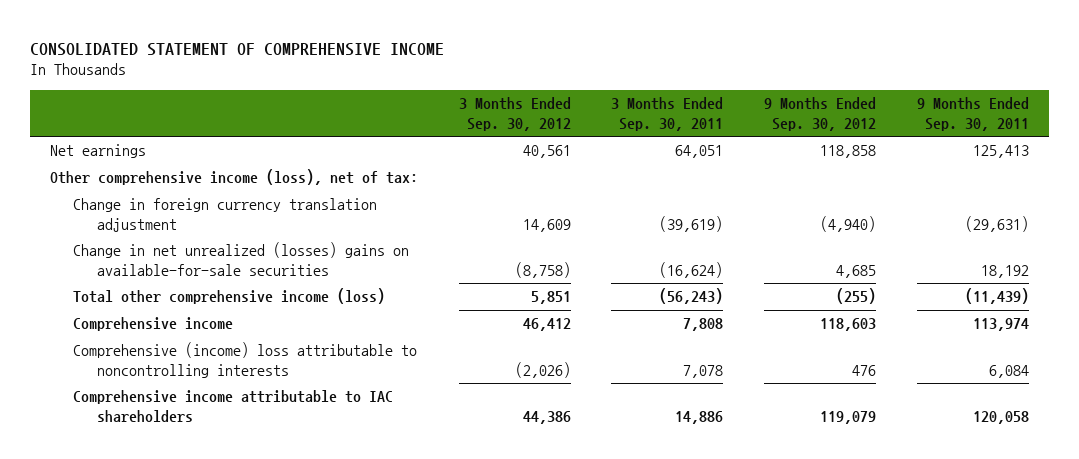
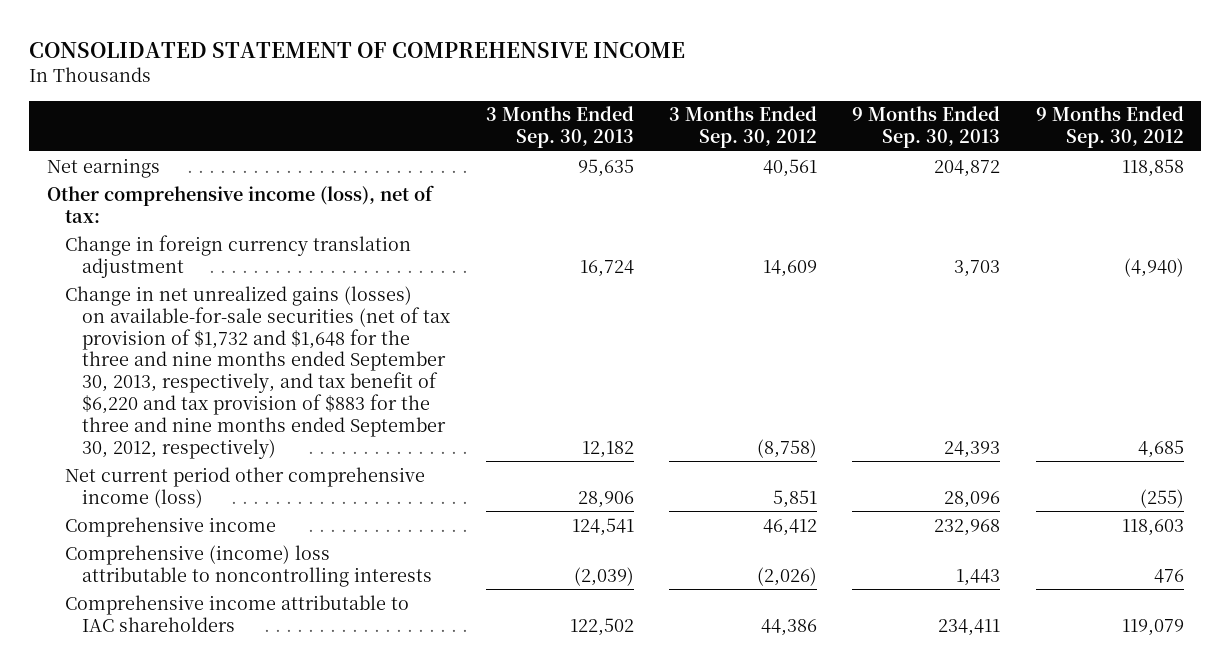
[611,96,724,131] 3 Months Ended Sep. 30, 2011 -> none
[916,96,1029,131] 9 Months Ended Sep. 30, 2011 -> none
none -> [485,106,634,149] 3 Months Ended Sep. 30, 2013
none -> [852,106,1001,149] 9 Months Ended Sep. 30, 2013
[73,242,410,276] Change in net unrealized (losses) gains on available-for-sale securities -> [64,285,451,459] Change in net unrealized gains (losses) on available-for-sale securities (net of tax provision of $1,732 and $1,648 for the three and nine months ended September 30, 2013, respectively, and tax benefit of $6,220 and tax provision of $883 for the three and nine months ended September 30, 2012, respectively)
[73,288,386,305] Total other comprehensive income (loss) -> [64,466,425,508] Net current period other comprehensive income (loss)

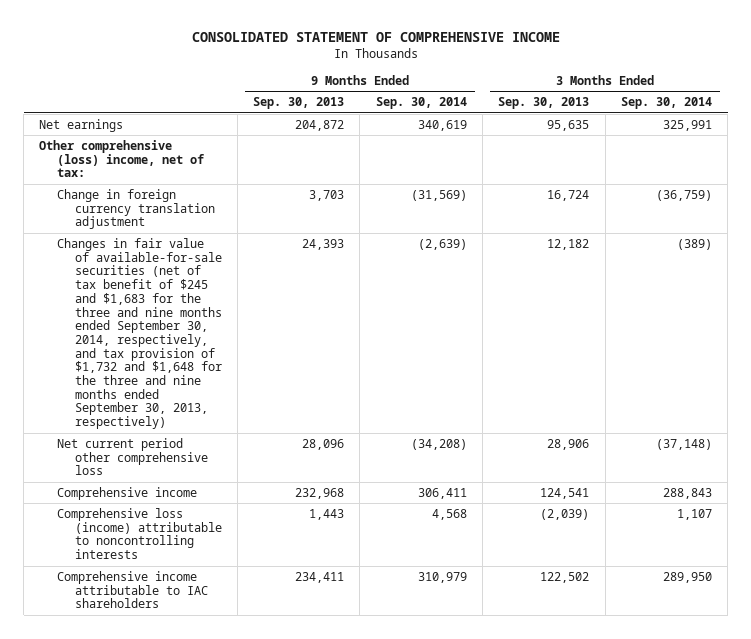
[669,106,818,149] 3 Months Ended Sep. 30, 2012 -> none
[1035,106,1184,149] 9 Months Ended Sep. 30, 2012 -> none
none -> [375,97,467,110] Sep. 30, 2014
none -> [620,97,712,110] Sep. 30, 2014
[47,184,435,223] Other comprehensive income (loss), net of tax: -> [39,139,205,178] Other comprehensive (loss) income, net of tax:
[64,285,451,459] Change in net unrealized gains (losses) on available-for-sale securities (net of tax provision of $1,732 and $1,648 for the three and nine months ended September 30, 2013, respectively, and tax benefit of $6,220 and tax provision of $883 for the three and nine months ended September 30, 2012, respectively) -> [57,237,222,430] Changes in fair value of available-for-sale securities (net of tax benefit of $245 and $1,683 for the three and nine months ended September 30, 2014, respectively, and tax provision of $1,732 and $1,648 for the three and nine months ended September 30, 2013, respectively)
[64,466,425,508] Net current period other comprehensive income (loss) -> [57,437,208,476] Net current period other comprehensive loss
[64,544,433,587] Comprehensive (income) loss attributable to noncontrolling interests -> [57,507,222,560] Comprehensive loss (income) attributable to noncontrolling interests

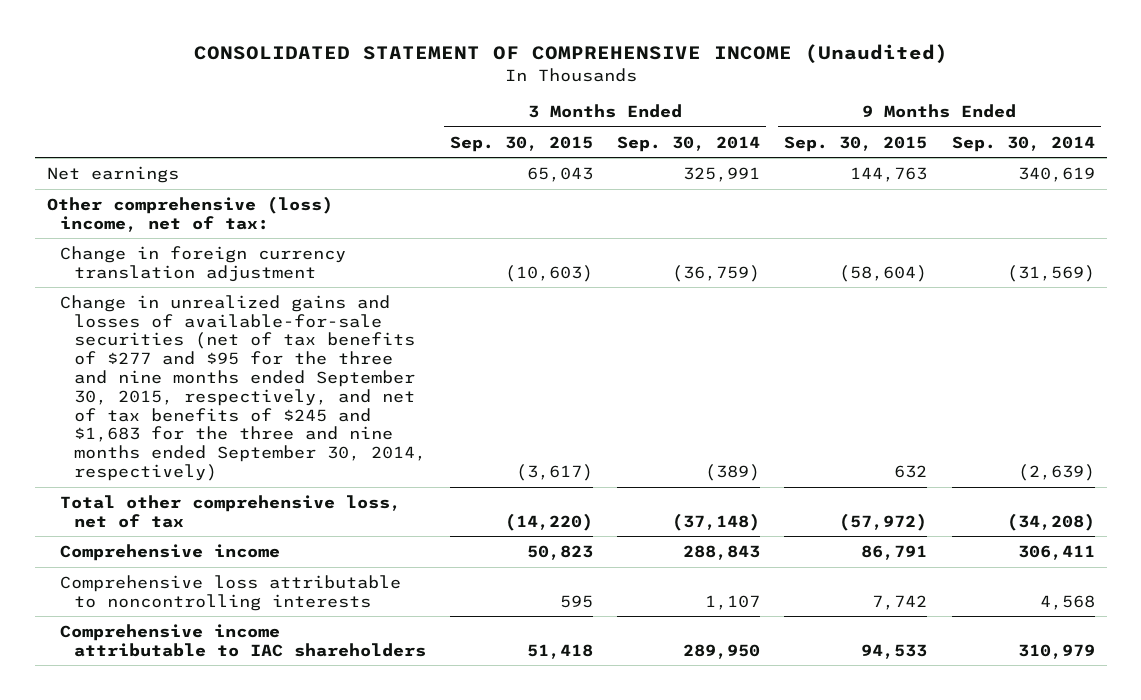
[191,32,560,43] CONSOLIDATED STATEMENT OF COMPREHENSIVE INCOME -> [193,44,948,64] CONSOLIDATED STATEMENT OF COMPREHENSIVE INCOME (Unaudited)
[253,97,345,110] Sep. 30, 2013 -> none
[498,97,590,110] Sep. 30, 2013 -> none
none -> [449,135,593,152] Sep. 30, 2015
none -> [784,135,928,152] Sep. 30, 2015
[57,237,222,430] Changes in fair value of available-for-sale securities (net of tax benefit of $245 and $1,683 for the three and nine months ended September 30, 2014, respectively, and tax provision of $1,732 and $1,648 for the three and nine months ended September 30, 2013, respectively) -> [60,294,426,481] Change in unrealized gains and losses of available-for-sale securities (net of tax benefits of $277 and $95 for the three and nine months ended September 30, 2015, respectively, and net of tax benefits of $245 and $1,683 for the three and nine months ended September 30, 2014, respectively)
[57,437,208,476] Net current period other comprehensive loss -> [60,494,402,528] Total other comprehensive loss, net of tax
[57,507,222,560] Comprehensive loss (income) attributable to noncontrolling interests -> [60,574,402,611] Comprehensive loss attributable to noncontrolling interests

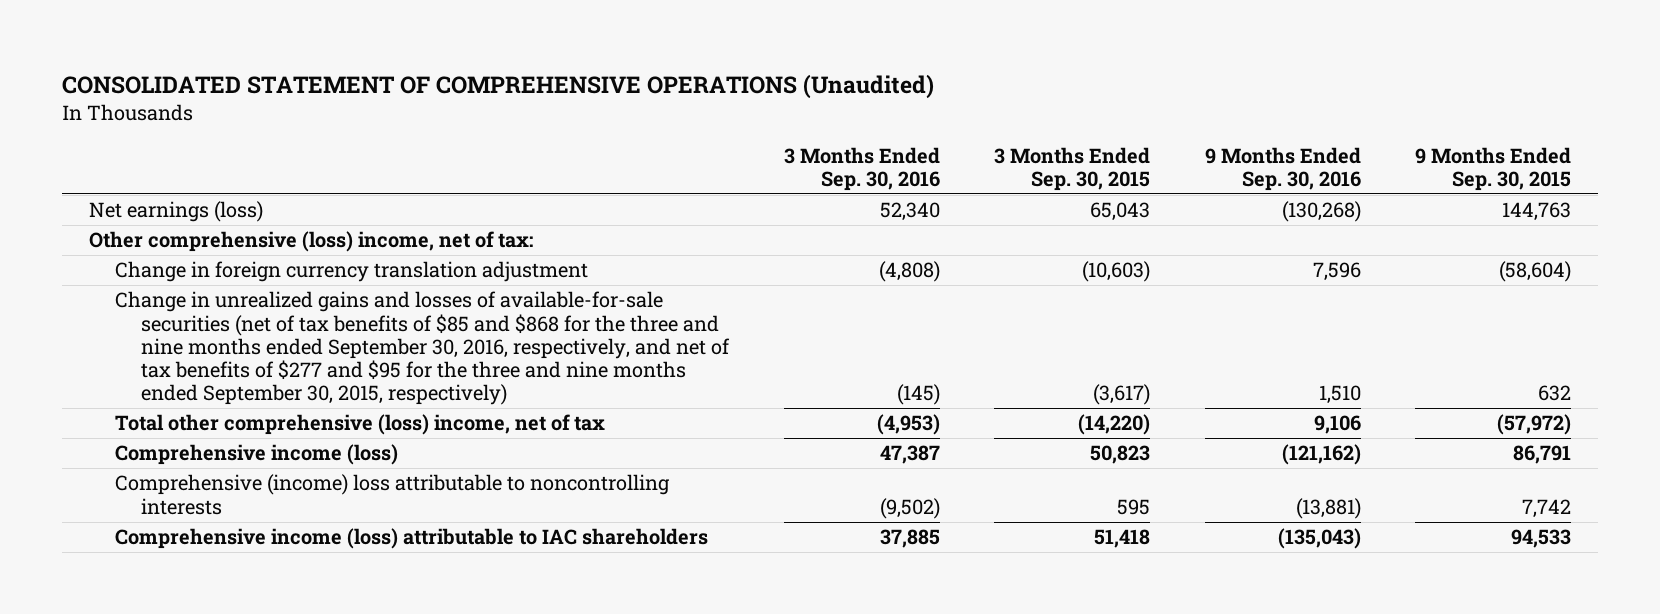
[193,44,948,64] CONSOLIDATED STATEMENT OF COMPREHENSIVE INCOME (Unaudited) -> [61,74,934,100] CONSOLIDATED STATEMENT OF COMPREHENSIVE OPERATIONS (Unaudited)
[617,135,761,152] Sep. 30, 2014 -> none
[951,135,1095,152] Sep. 30, 2014 -> none
none -> [783,146,940,192] 3 Months Ended Sep. 30, 2016
none -> [1204,146,1361,192] 9 Months Ended Sep. 30, 2016
[46,165,179,183] Net earnings -> [89,201,264,223] Net earnings (loss)
[60,294,426,481] Change in unrealized gains and losses of available-for-sale securities (net of tax benefits of $277 and $95 for the three and nine months ended September 30, 2015, respectively, and net of tax benefits of $245 and $1,683 for the three and nine months ended September 30, 2014, respectively) -> [115,291,731,406] Change in unrealized gains and losses of available-for-sale securities (net of tax benefits of $85 and $868 for the three and nine months ended September 30, 2016, respectively, and net of tax benefits of $277 and $95 for the three and nine months ended September 30, 2015, respectively)
[60,494,402,528] Total other comprehensive loss, net of tax -> [115,414,606,436] Total other comprehensive (loss) income, net of tax
[60,543,281,561] Comprehensive income -> [115,444,399,466] Comprehensive income (loss)
[60,574,402,611] Comprehensive loss attributable to noncontrolling interests -> [115,474,671,515] Comprehensive (income) loss attributable to noncontrolling interests
[60,623,426,657] Comprehensive income attributable to IAC shareholders -> [115,528,709,550] Comprehensive income (loss) attributable to IAC shareholders

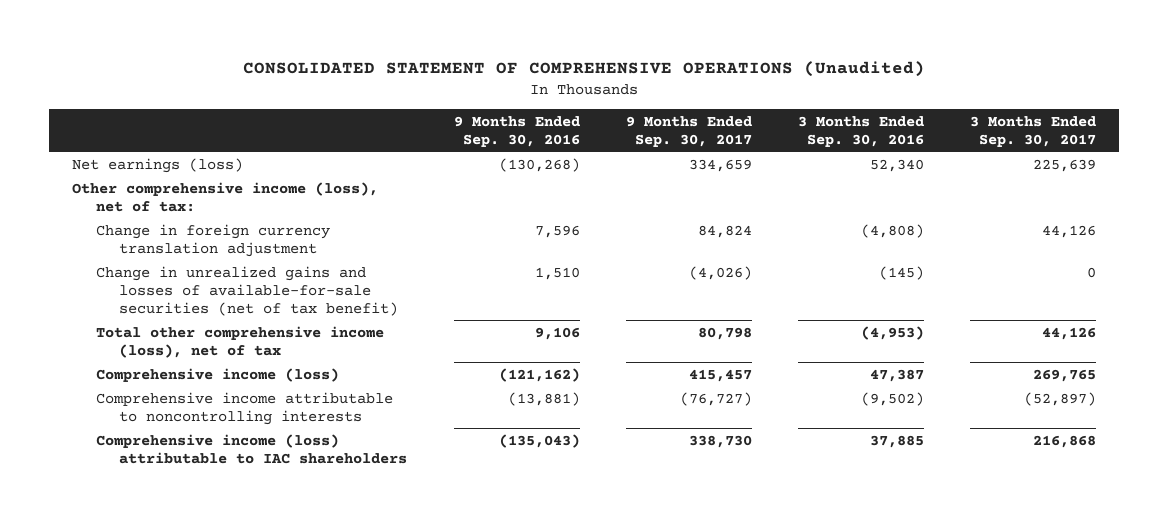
[994,146,1151,192] 3 Months Ended Sep. 30, 2015 -> none
[1415,146,1572,192] 9 Months Ended Sep. 30, 2015 -> none
none -> [625,115,752,147] 9 Months Ended Sep. 30, 2017
none -> [969,115,1096,147] 3 Months Ended Sep. 30, 2017
[89,231,534,253] Other comprehensive (loss) income, net of tax: -> [71,181,378,212] Other comprehensive income (loss), net of tax:
[115,291,731,406] Change in unrealized gains and losses of available-for-sale securities (net of tax benefits of $85 and $868 for the three and nine months ended September 30, 2016, respectively, and net of tax benefits of $277 and $95 for the three and nine months ended September 30, 2015, respectively) -> [95,265,399,316] Change in unrealized gains and losses of available-for-sale securities (net of tax benefit)
[115,414,606,436] Total other comprehensive (loss) income, net of tax -> [95,325,384,358] Total other comprehensive income (loss), net of tax
[115,474,671,515] Comprehensive (income) loss attributable to noncontrolling interests -> [95,391,393,425] Comprehensive income attributable to noncontrolling interests

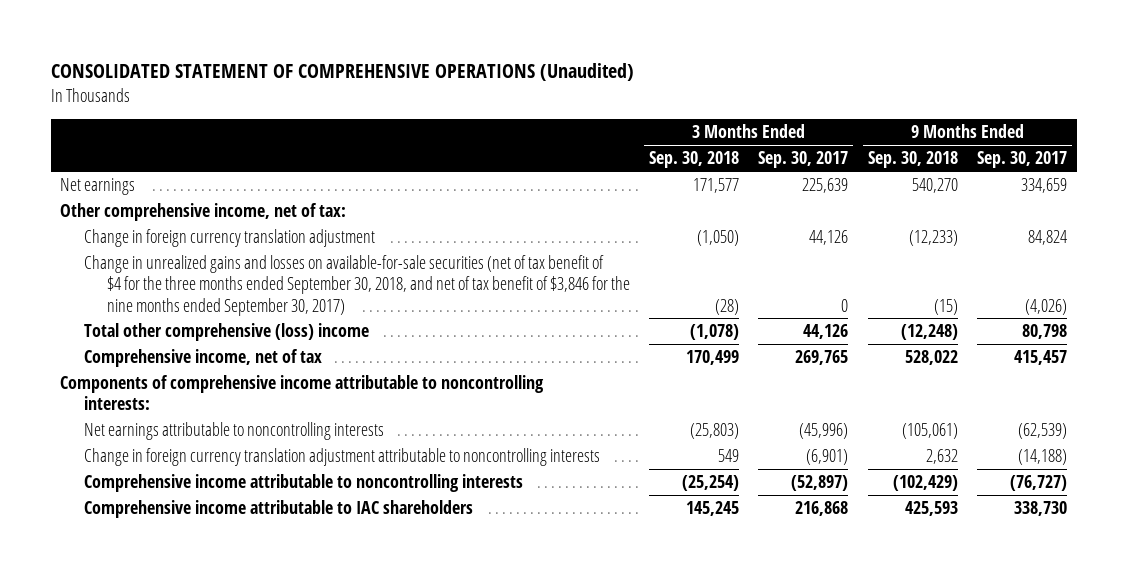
[453,115,580,147] 9 Months Ended Sep. 30, 2016 -> none
[797,115,924,147] 3 Months Ended Sep. 30, 2016 -> none
none -> [649,151,740,169] Sep. 30, 2018
none -> [867,151,958,169] Sep. 30, 2018
[71,157,243,173] Net earnings (loss) -> [60,178,136,196] Net earnings
[71,181,378,212] Other comprehensive income (loss), net of tax: -> [60,203,347,222] Other comprehensive income, net of tax:
[95,265,399,316] Change in unrealized gains and losses of available-for-sale securities (net of tax benefit) -> [83,255,630,316] Change in unrealized gains and losses on available-for-sale securities (net of tax benefit of $4 for the three months ended September 30, 2018, and net of tax benefit of $3,846 for the nine months ended September 30, 2017)
[95,325,384,358] Total other comprehensive income (loss), net of tax -> [83,323,369,342] Total other comprehensive (loss) income
[95,367,339,382] Comprehensive income (loss) -> [83,349,322,368] Comprehensive income, net of tax
none -> [60,375,545,411] Components of comprehensive income attributable to noncontrolling interests:
none -> [83,422,384,441] Net earnings attributable to noncontrolling interests
none -> [83,448,600,467] Change in foreign currency translation adjustment attributable to noncontrolling interests
[95,433,408,464] Comprehensive income (loss) attributable to IAC shareholders -> [83,500,473,519] Comprehensive income attributable to IAC shareholders

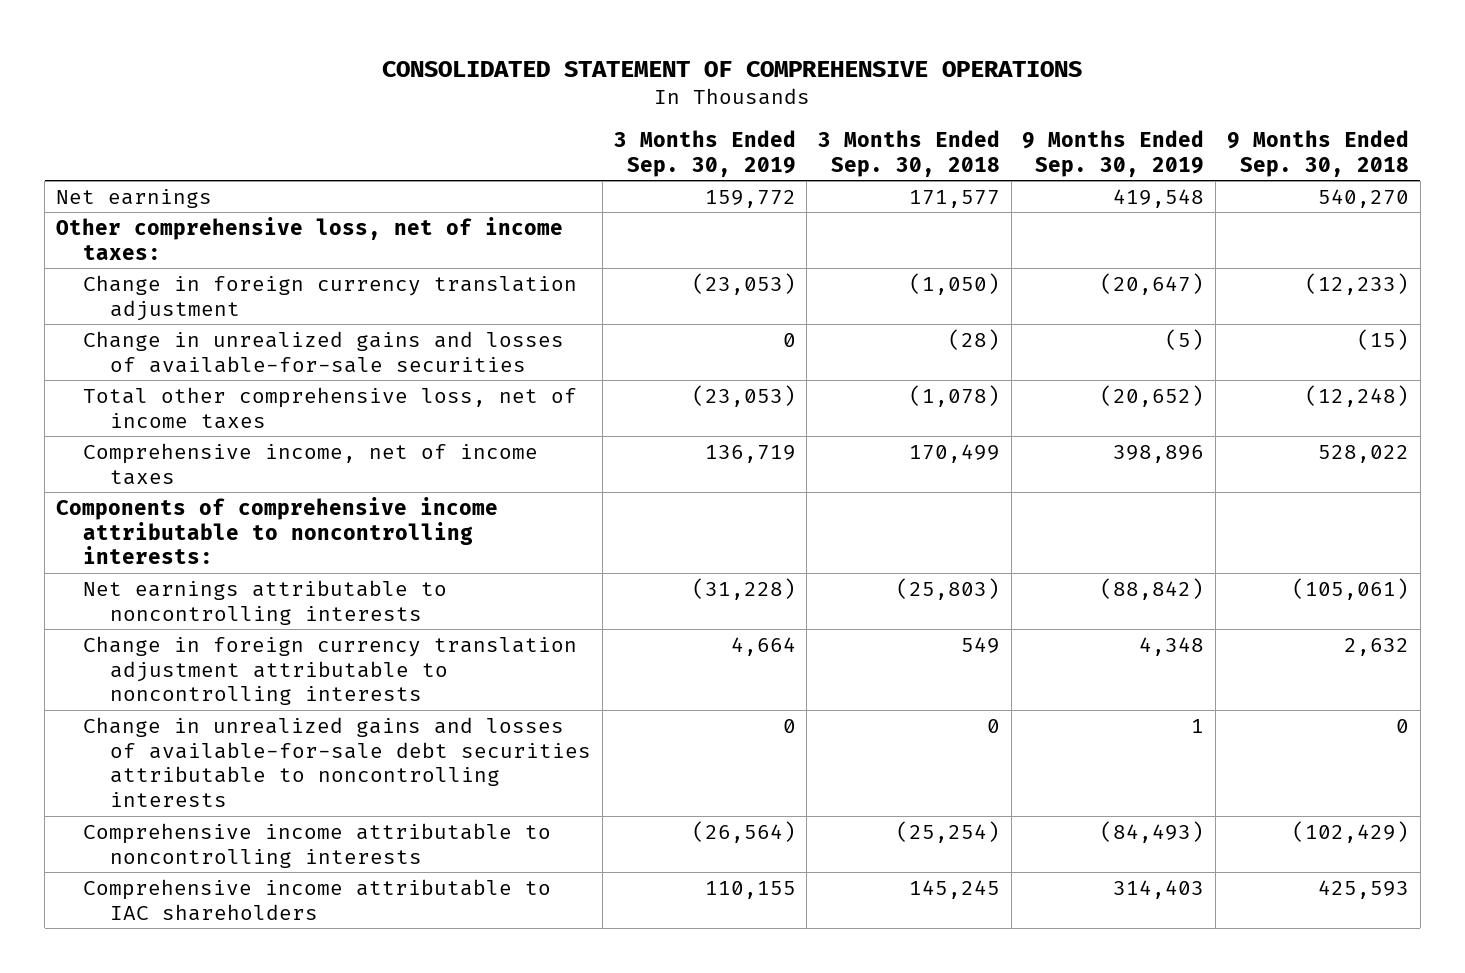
[50,62,634,81] CONSOLIDATED STATEMENT OF COMPREHENSIVE OPERATIONS (Unaudited) -> [382,60,1083,77] CONSOLIDATED STATEMENT OF COMPREHENSIVE OPERATIONS
[758,151,849,169] Sep. 30, 2017 -> none
[977,151,1068,169] Sep. 30, 2017 -> none
none -> [613,129,796,177] 3 Months Ended Sep. 30, 2019
none -> [1022,129,1205,177] 9 Months Ended Sep. 30, 2019
[60,203,347,222] Other comprehensive income, net of tax: -> [56,216,564,260] Other comprehensive loss, net of income taxes:
[83,255,630,316] Change in unrealized gains and losses on available-for-sale securities (net of tax benefit of $4 for the three months ended September 30, 2018, and net of tax benefit of $3,846 for the nine months ended September 30, 2017) -> [83,330,565,373] Change in unrealized gains and losses of available-for-sale securities
[83,323,369,342] Total other comprehensive (loss) income -> [83,386,578,429] Total other comprehensive loss, net of income taxes
[83,349,322,368] Comprehensive income, net of tax -> [83,442,539,485] Comprehensive income, net of income taxes
none -> [83,716,592,808] Change in unrealized gains and losses of available-for-sale debt securities attributable to noncontrolling interests

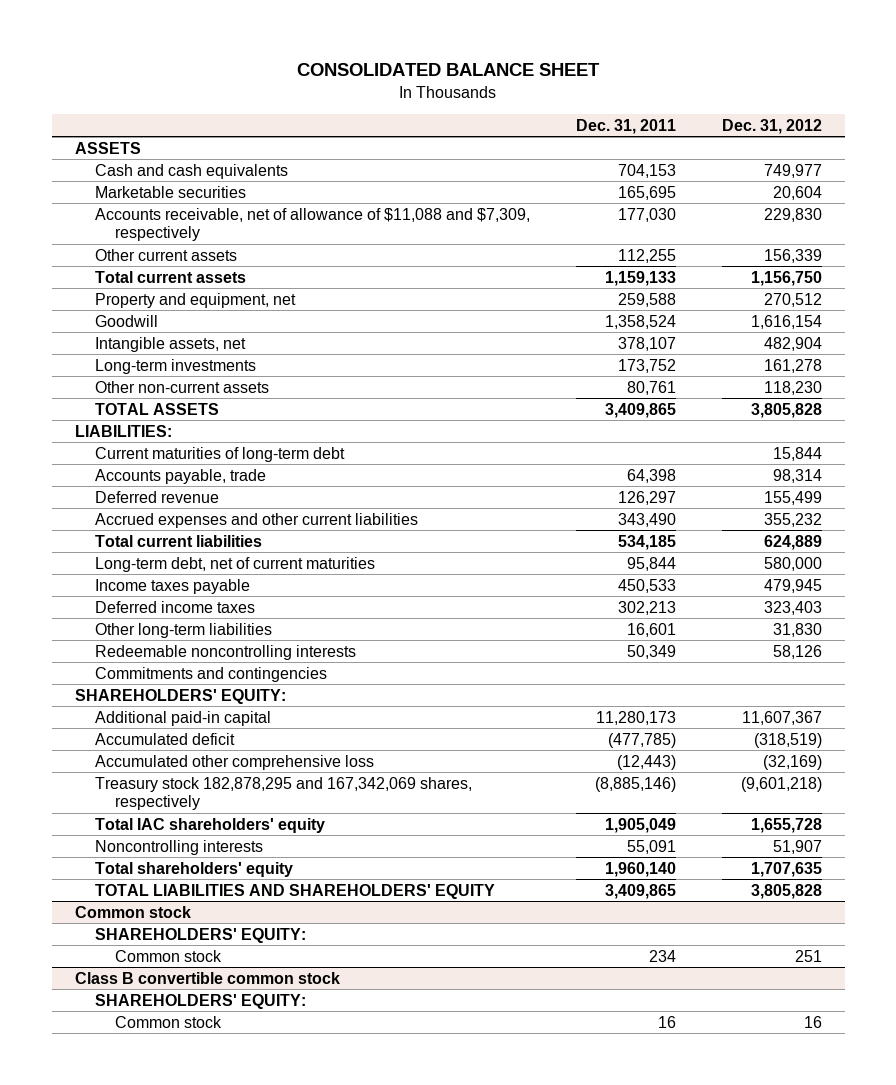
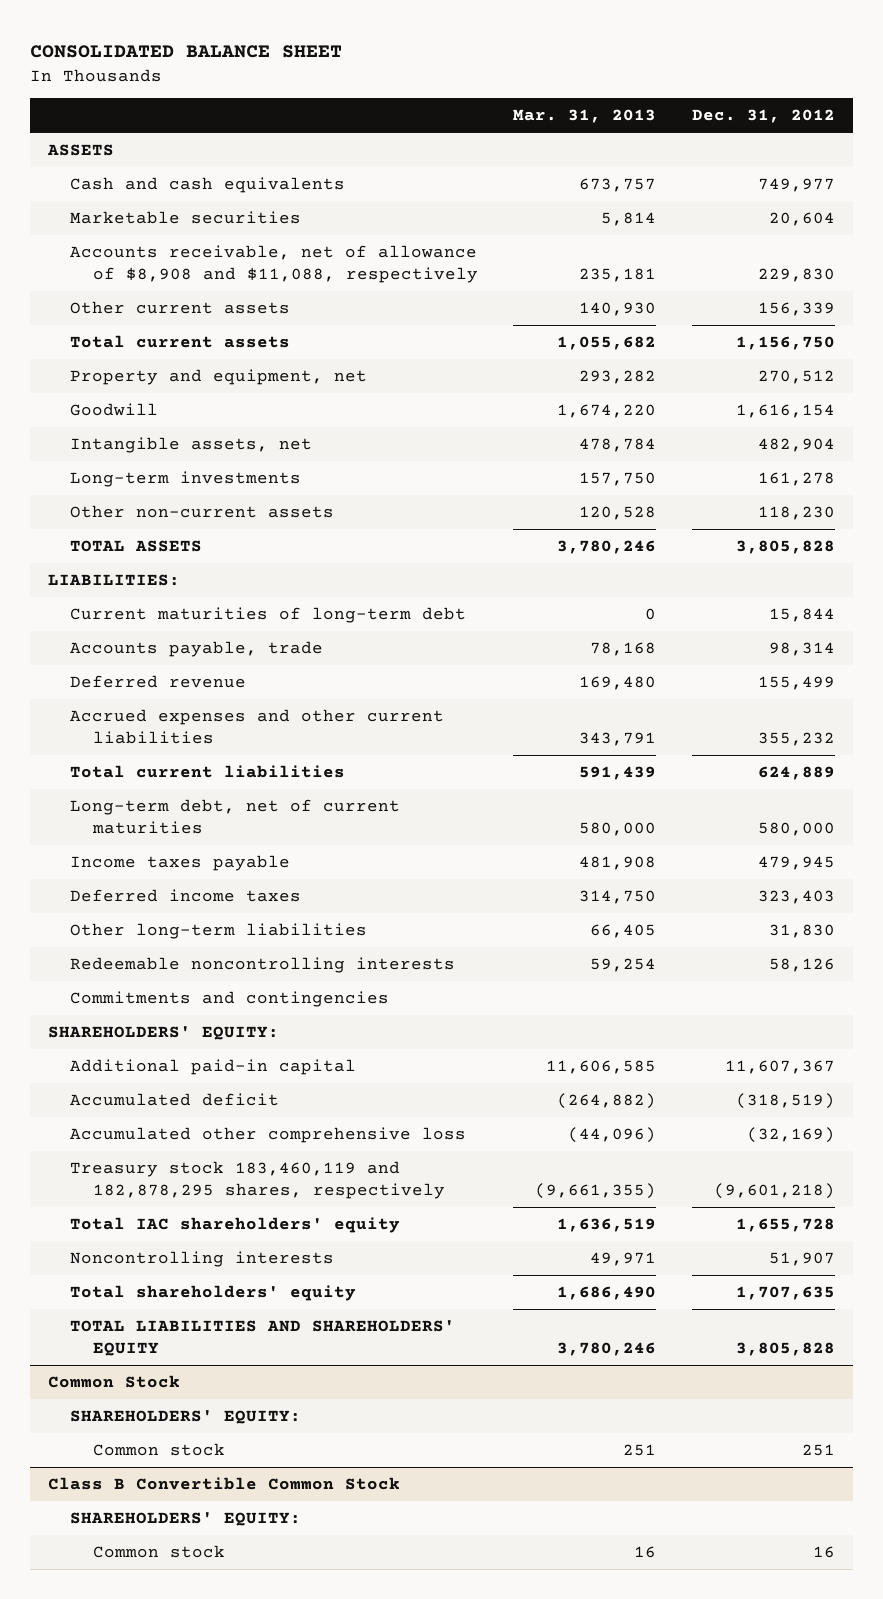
[575,118,676,134] Dec. 31, 2011 -> none
none -> [513,109,657,124] Mar. 31, 2013
[94,207,530,242] Accounts receivable, net of allowance of $11,088 and $7,309, respectively -> [70,245,478,284] Accounts receivable, net of allowance of $8,908 and $11,088, respectively
[94,776,472,811] Treasury stock 182,878,295 and 167,342,069 shares, respectively -> [70,1161,445,1200] Treasury stock 183,460,119 and 182,878,295 shares, respectively
[74,905,191,918] Common stock -> [48,1375,181,1389] Common Stock
[74,971,340,984] Class B convertible common stock -> [48,1477,401,1491] Class B Convertible Common Stock

